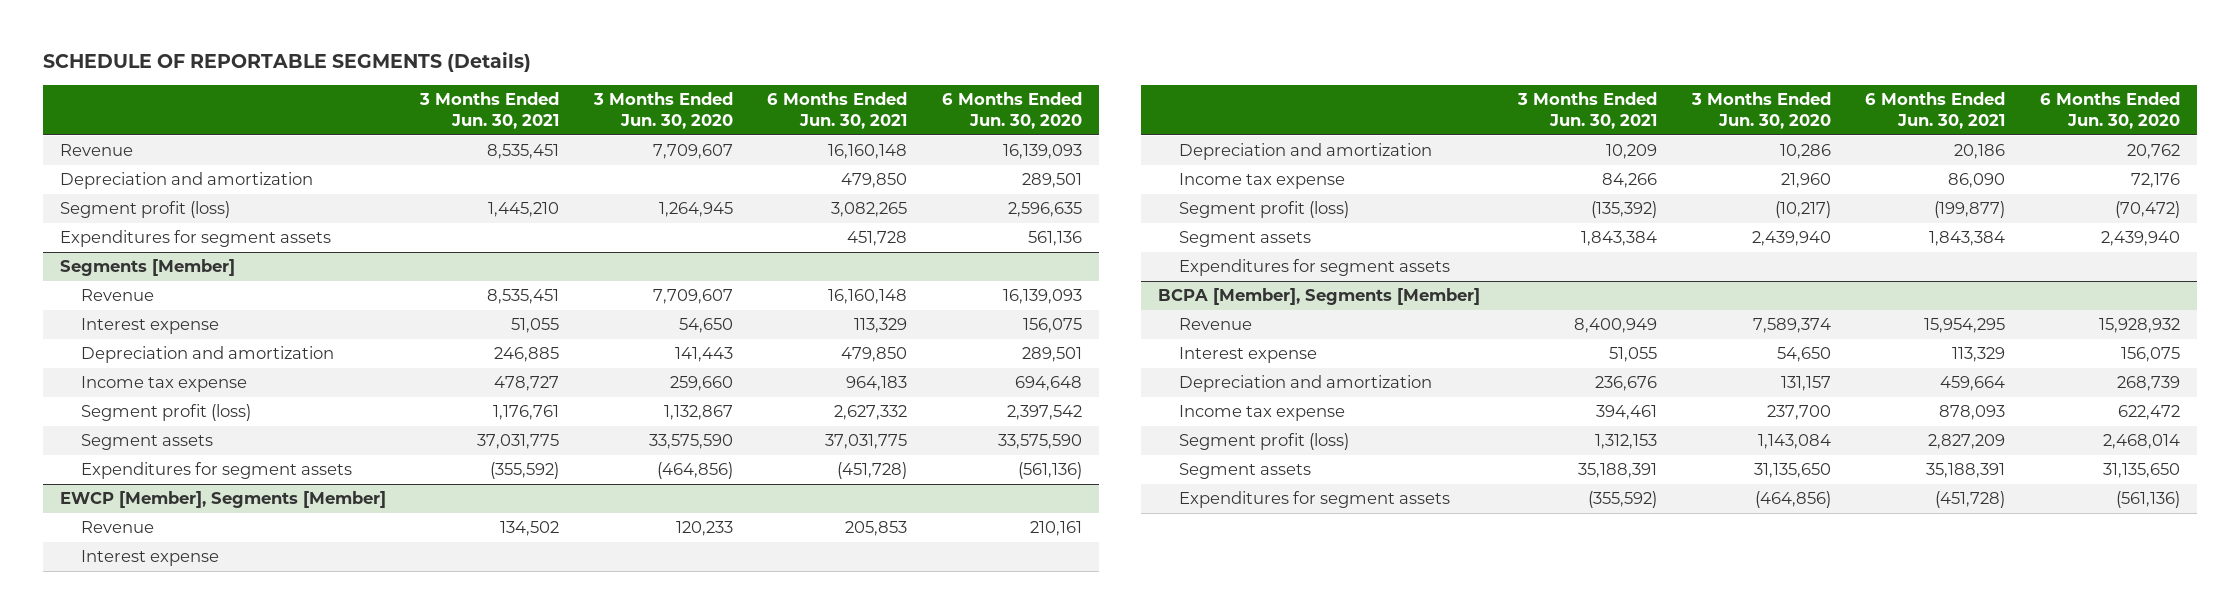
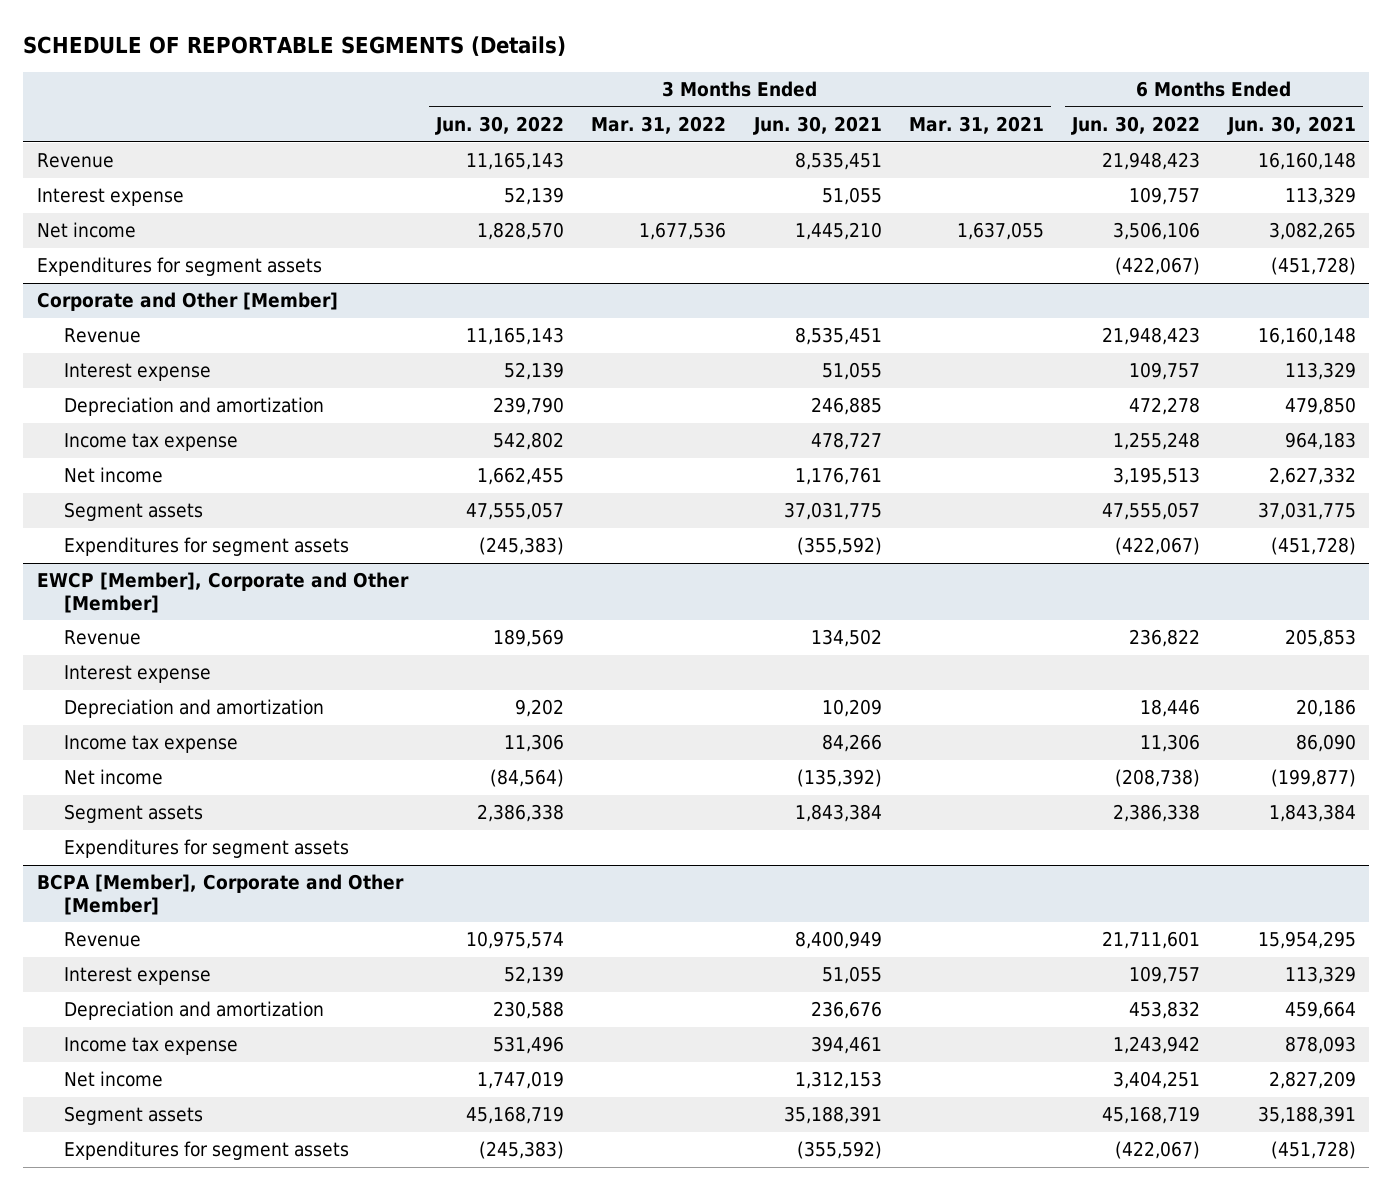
[592,92,733,130] 3 Months Ended Jun. 30, 2020 -> none
[941,92,1082,130] 6 Months Ended Jun. 30, 2020 -> none
none -> [434,115,564,135] Jun. 30, 2022
none -> [591,115,727,134] Mar. 31, 2022
none -> [909,115,1045,134] Mar. 31, 2021
none -> [1071,115,1201,135] Jun. 30, 2022
[59,172,313,190] Depreciation and amortization -> none
[59,259,235,277] Segments [Member] -> none
none -> [37,188,185,207] Interest expense
[59,201,230,219] Segment profit (loss) -> [37,222,137,239] Net income
[847,231,908,247] 451,728 -> [1270,257,1356,276] (451,728)
none -> [37,292,339,312] Corporate and Other [Member]
[81,404,252,422] Segment profit (loss) -> [64,467,164,484] Net income
[59,491,386,509] EWCP [Member], Segments [Member] -> none
none -> [37,572,410,613] EWCP [Member], Corporate and Other [Member]
[1179,201,1350,219] Segment profit (loss) -> [64,769,164,786] Net income
[1157,288,1480,306] BCPA [Member], Segments [Member] -> none
none -> [37,874,405,915] BCPA [Member], Corporate and Other [Member]
[1179,433,1350,451] Segment profit (loss) -> [64,1071,164,1088] Net income

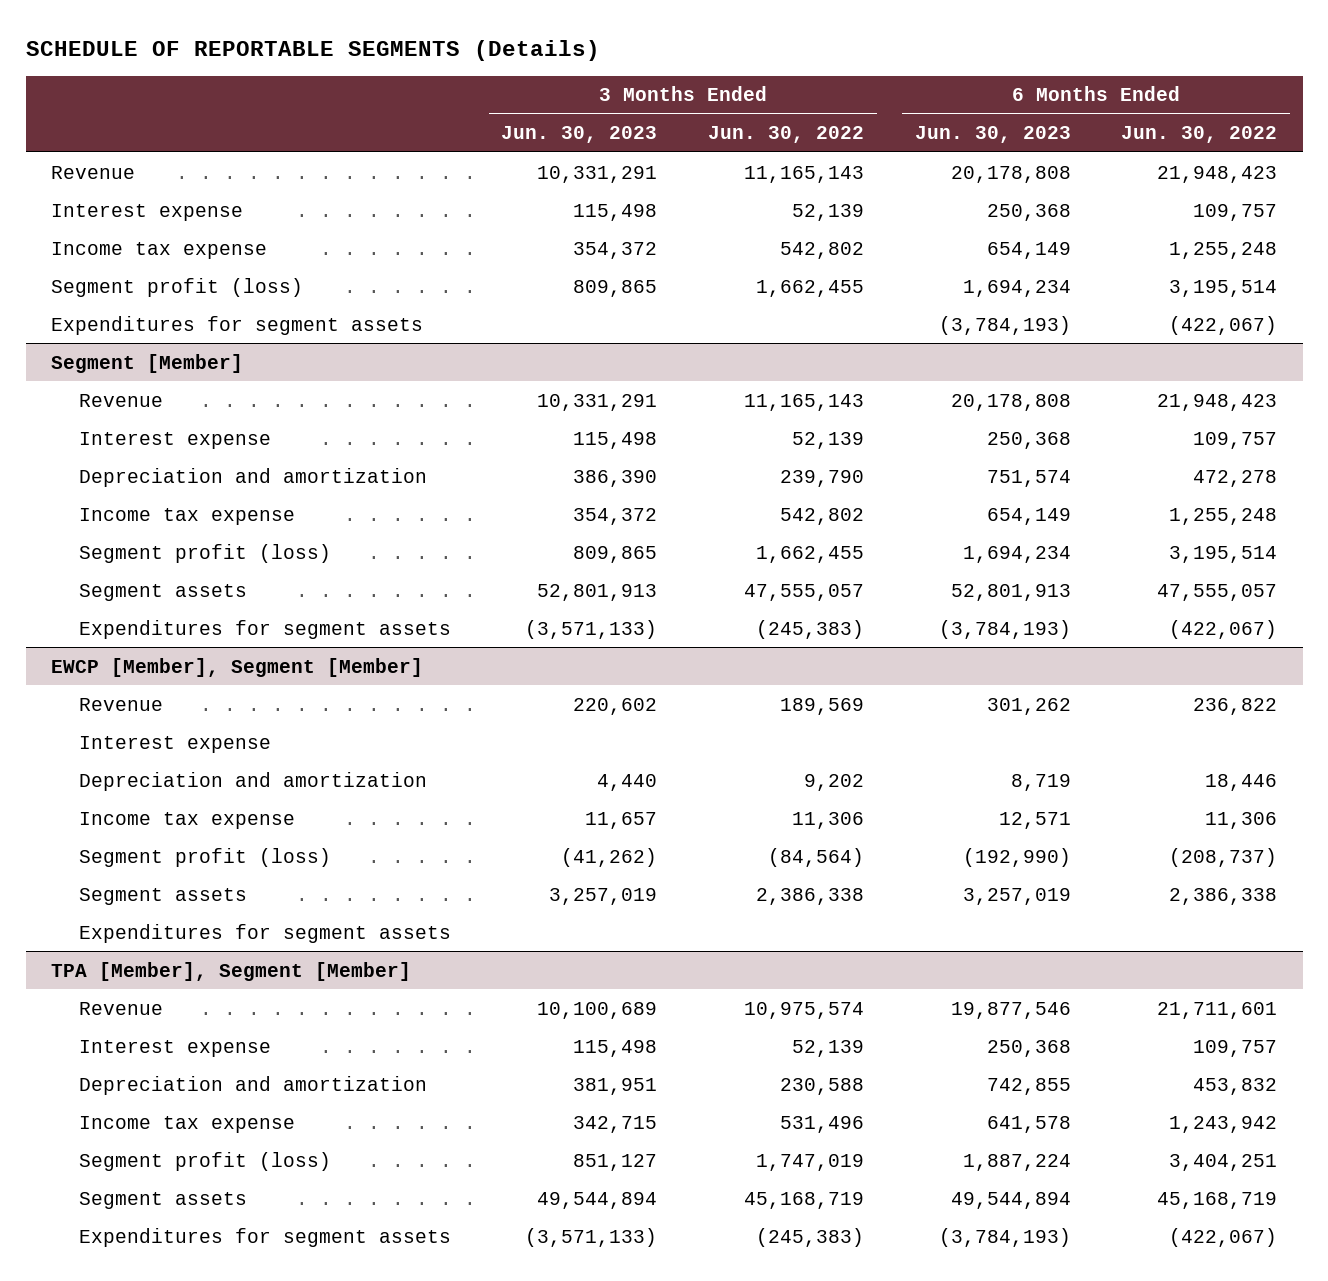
[591,115,727,134] Mar. 31, 2022 -> none
[752,115,882,135] Jun. 30, 2021 -> none
[909,115,1045,134] Mar. 31, 2021 -> none
[1226,115,1356,135] Jun. 30, 2021 -> none
none -> [501,126,658,144] Jun. 30, 2023
none -> [914,126,1071,144] Jun. 30, 2023
[37,222,137,239] Net income -> none
none -> [51,241,268,259] Income tax expense
none -> [51,277,304,297] Segment profit (loss)
[37,292,339,312] Corporate and Other [Member] -> none
none -> [51,353,244,373] Segment [Member]
[64,467,164,484] Net income -> none
none -> [78,543,331,563] Segment profit (loss)
[37,572,410,613] EWCP [Member], Corporate and Other [Member] -> none
none -> [51,657,424,677] EWCP [Member], Segment [Member]
[64,769,164,786] Net income -> none
none -> [78,847,331,867] Segment profit (loss)
[37,874,405,915] BCPA [Member], Corporate and Other [Member] -> none
none -> [51,961,412,981] TPA [Member], Segment [Member]
[64,1071,164,1088] Net income -> [78,1151,331,1171] Segment profit (loss)

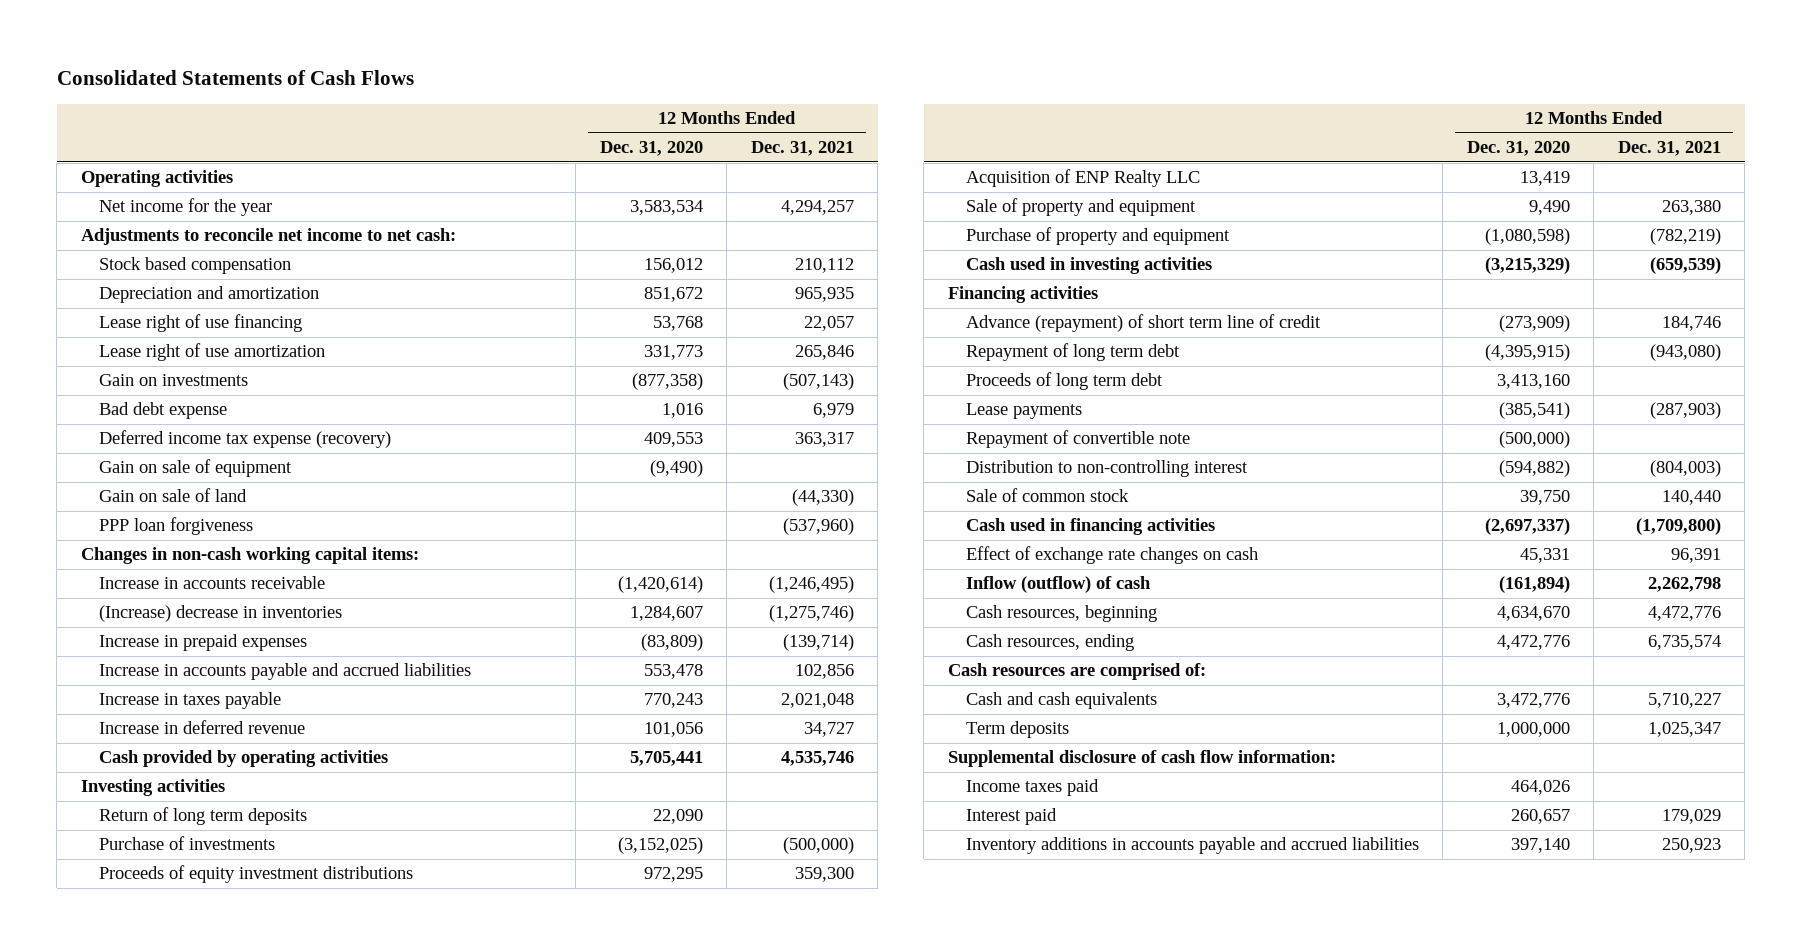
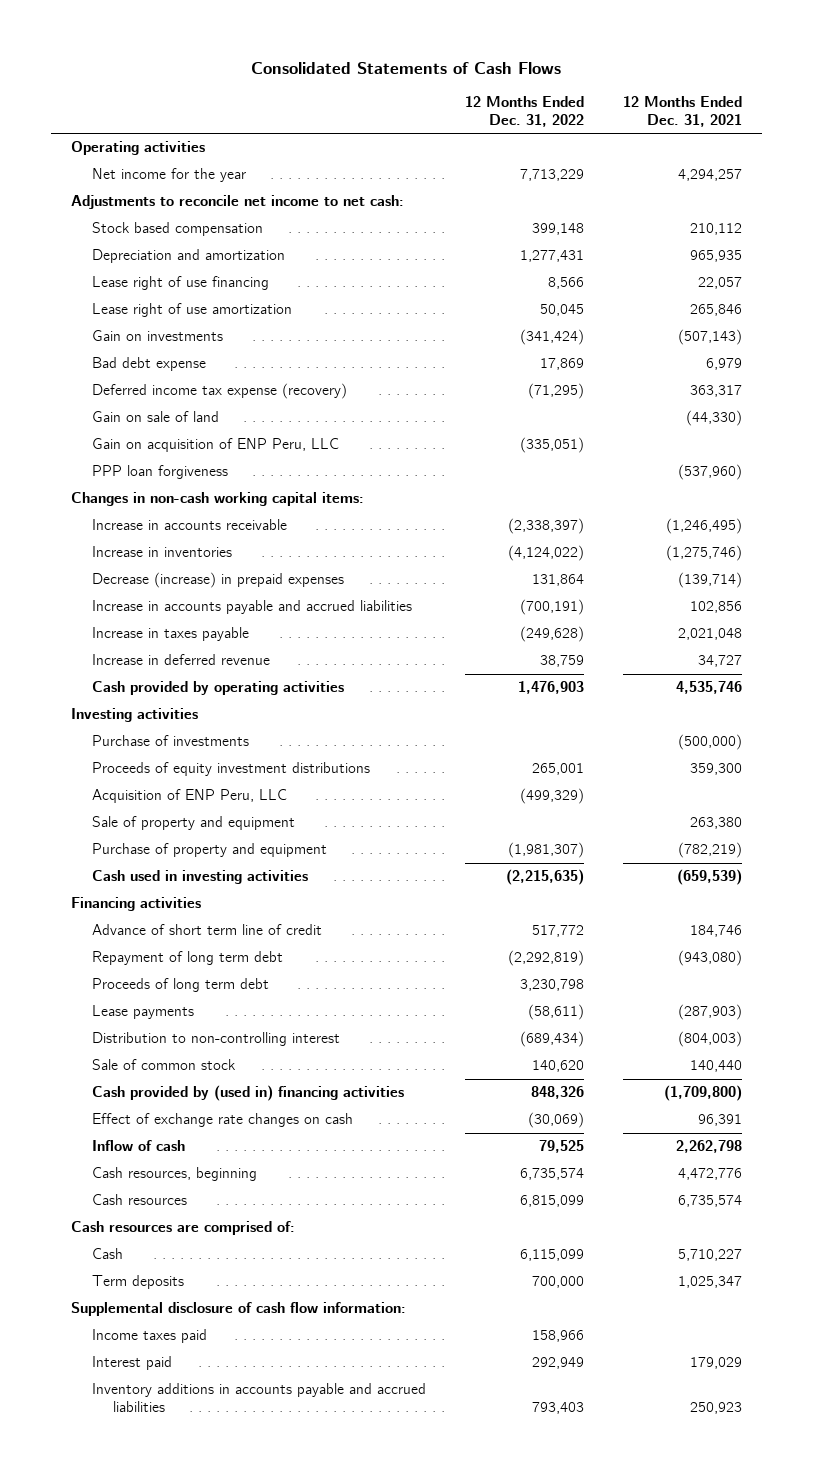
[599,141,703,157] Dec. 31, 2020 -> none
none -> [464,96,584,128] 12 Months Ended Dec. 31, 2022
[98,459,292,478] Gain on sale of equipment -> none
none -> [91,438,339,453] Gain on acquisition of ENP Peru, LLC
[98,605,342,623] (Increase) decrease in inventories -> [91,546,232,558] Increase in inventories
[98,634,307,652] Increase in prepaid expenses -> [91,572,344,589] Decrease (increase) in prepaid expenses
[98,807,307,826] Return of long term deposits -> none
[965,169,1200,188] Acquisition of ENP Realty LLC -> [91,789,287,804] Acquisition of ENP Peru, LLC
[965,314,1321,333] Advance (repayment) of short term line of credit -> [91,924,322,936] Advance of short term line of credit
[965,430,1190,449] Repayment of convertible note -> none
[965,518,1215,536] Cash used in financing activities -> [91,1085,404,1102] Cash provided by (used in) financing activities
[965,576,1151,594] Inflow (outflow) of cash -> [91,1140,185,1152] Inflow of cash
[965,634,1134,652] Cash resources, ending -> [91,1194,187,1206] Cash resources
[965,692,1157,710] Cash and cash equivalents -> [91,1248,123,1260] Cash

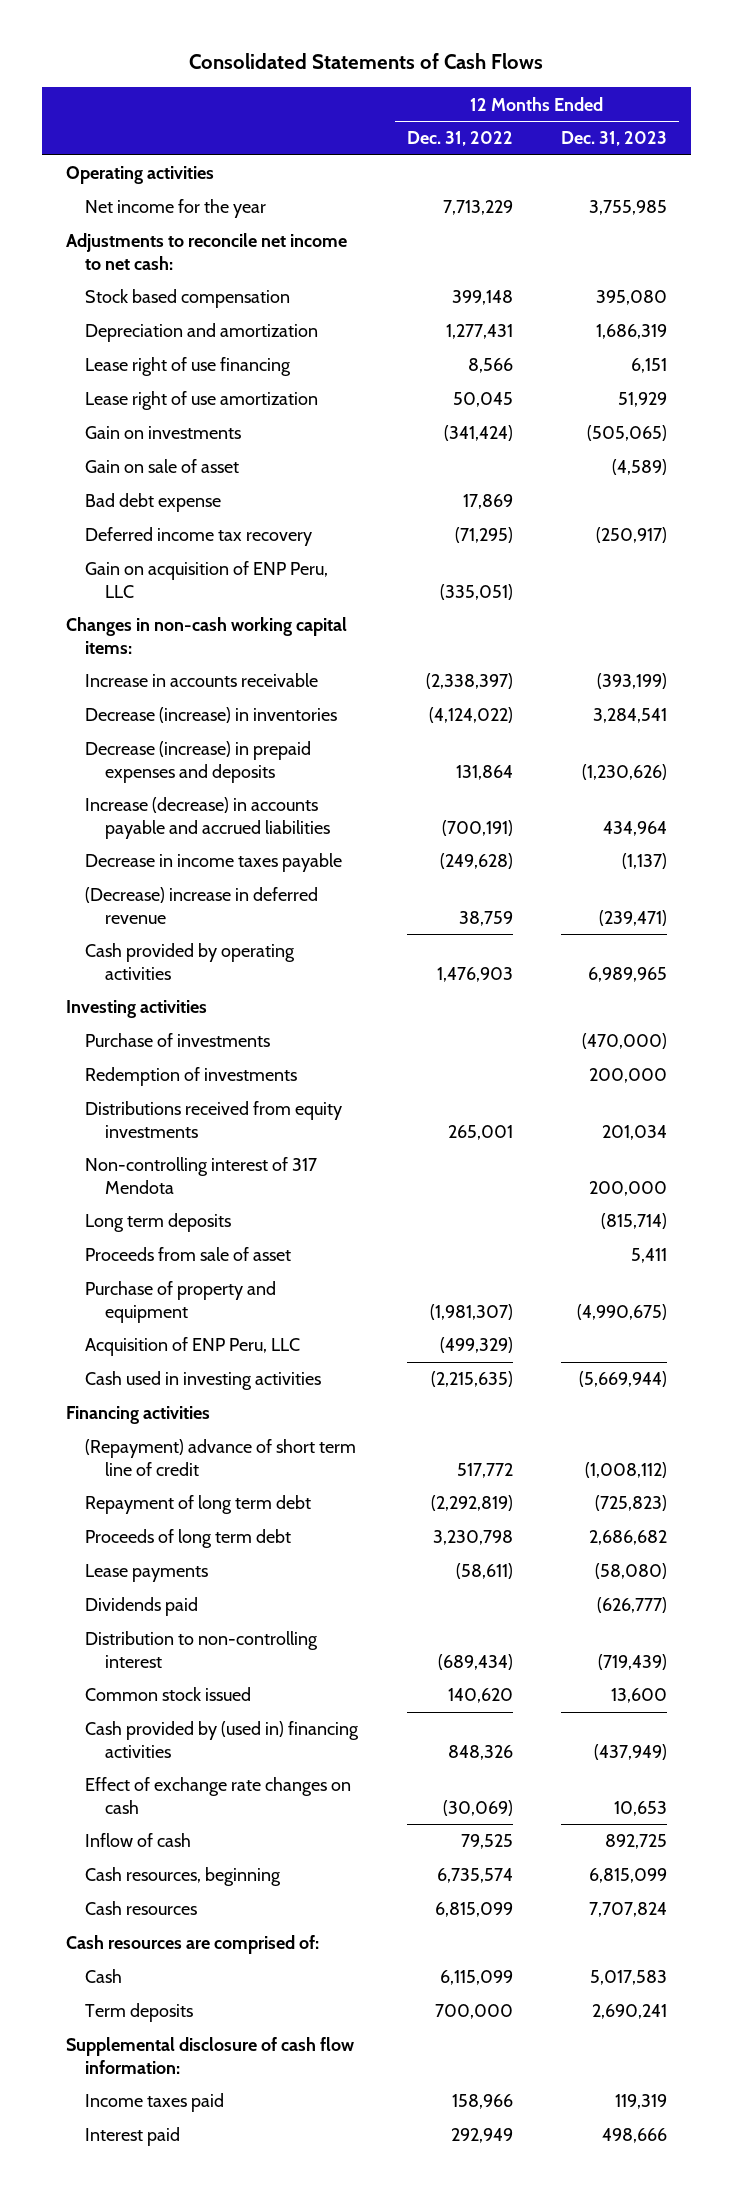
[623,96,743,128] 12 Months Ended Dec. 31, 2021 -> none
none -> [560,131,667,147] Dec. 31, 2023
none -> [85,459,240,474] Gain on sale of asset
[91,411,219,423] Gain on sale of land -> none
[91,383,347,400] Deferred income tax expense (recovery) -> [85,527,313,547] Deferred income tax recovery
[91,465,228,480] PPP loan forgiveness -> none
[91,546,232,558] Increase in inventories -> [85,707,338,724] Decrease (increase) in inventories
[91,572,344,589] Decrease (increase) in prepaid expenses -> [85,741,312,783] Decrease (increase) in prepaid expenses and deposits
[91,600,412,615] Increase in accounts payable and accrued liabilities -> [85,797,330,839] Increase (decrease) in accounts payable and accrued liabilities
[91,627,249,642] Increase in taxes payable -> [85,853,343,873] Decrease in income taxes payable
[91,654,270,666] Increase in deferred revenue -> [85,887,319,924] (Decrease) increase in deferred revenue
[91,816,295,831] Sale of property and equipment -> none
none -> [85,1067,298,1087] Redemption of investments
[91,762,370,777] Proceeds of equity investment distributions -> [85,1101,343,1138] Distributions received from equity investments
none -> [85,1157,318,1194] Non-controlling interest of 317 Mendota
none -> [85,1213,232,1233] Long term deposits
none -> [85,1247,292,1262] Proceeds from sale of asset
[91,789,287,804] Acquisition of ENP Peru, LLC -> [85,1337,301,1357] Acquisition of ENP Peru, LLC
[91,924,322,936] Advance of short term line of credit -> [85,1439,357,1476] (Repayment) advance of short term line of credit
none -> [85,1597,199,1617] Dividends paid
[91,1059,236,1071] Sale of common stock -> [85,1687,252,1702] Common stock issued
[91,1383,426,1413] Inventory additions in accounts payable and accrued liabilities -> none

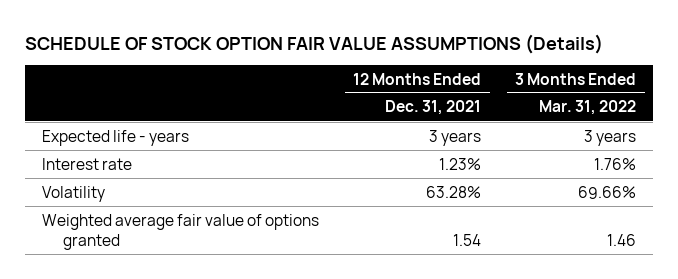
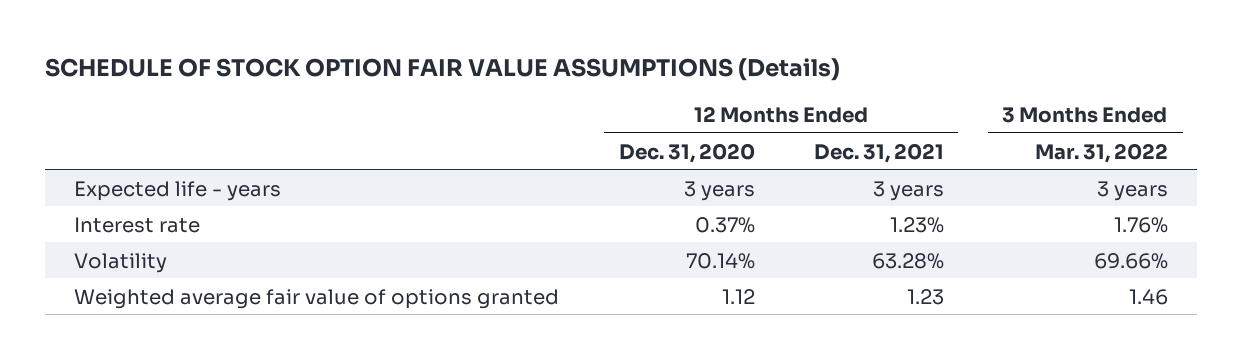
none -> [618,142,755,163] Dec. 31, 2020
[453,233,482,246] 1.54 -> [906,288,944,305] 1.23

